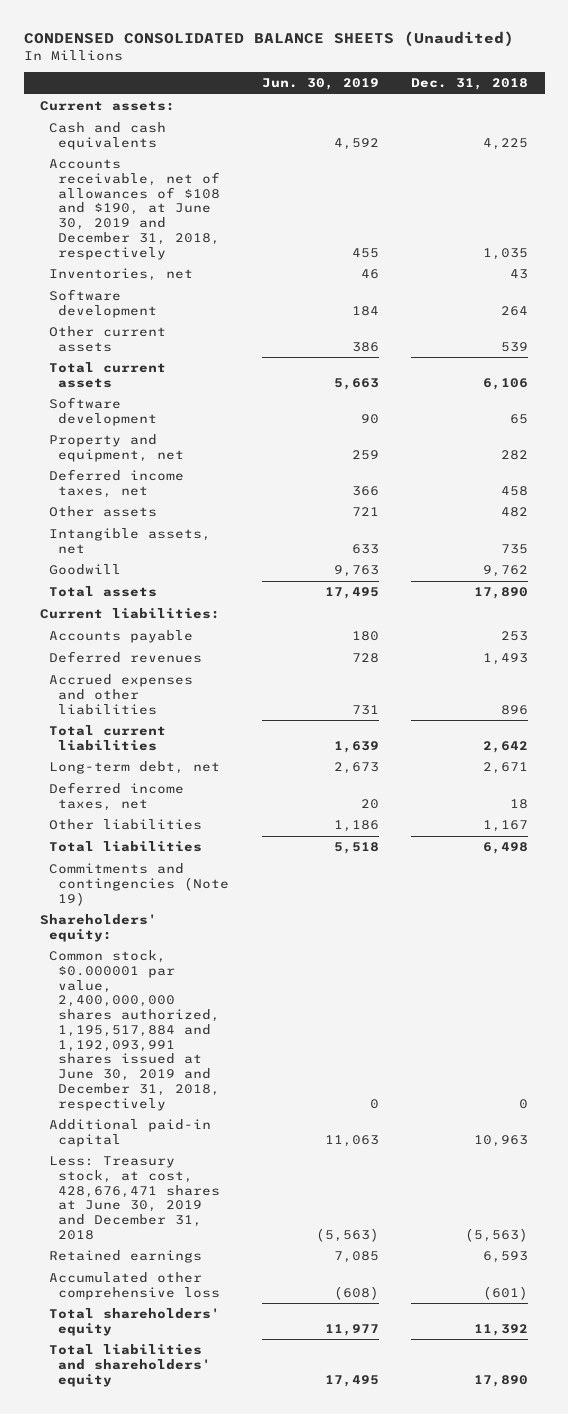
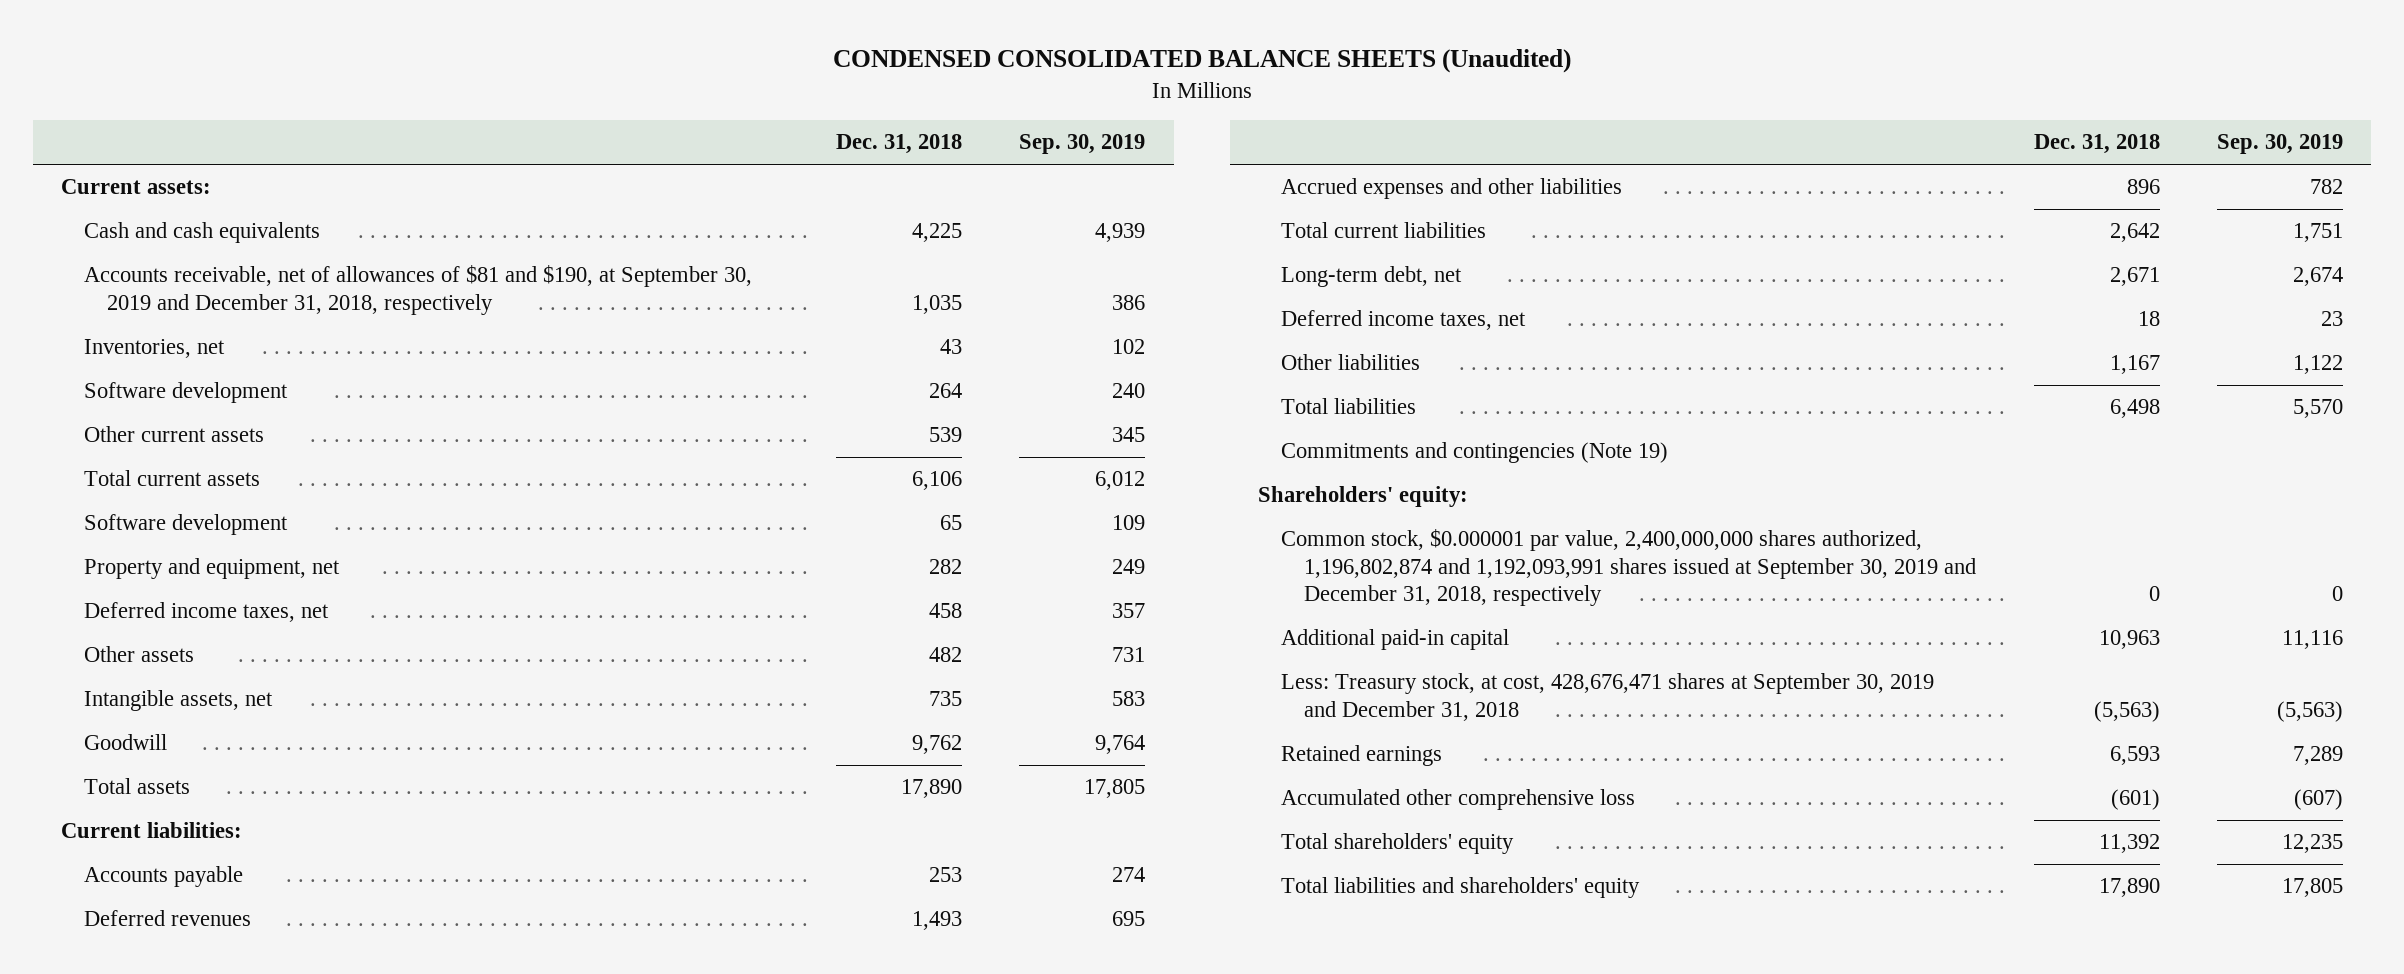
[261,78,379,91] Jun. 30, 2019 -> none
none -> [1019,134,1146,155] Sep. 30, 2019
[48,159,220,260] Accounts receivable, net of allowances of $108 and $190, at June 30, 2019 and December 31, 2018, respectively -> [84,265,753,315] Accounts receivable, net of allowances of $81 and $190, at September 30, 2019 and December 31, 2018, respectively
[48,950,220,1111] Common stock, $0.000001 par value, 2,400,000,000 shares authorized, 1,195,517,884 and 1,192,093,991 shares issued at June 30, 2019 and December 31, 2018, respectively -> [1281,529,1977,607] Common stock, $0.000001 par value, 2,400,000,000 shares authorized, 1,196,802,874 and 1,192,093,991 shares issued at September 30, 2019 and December 31, 2018, respectively
[48,1156,220,1240] Less: Treasury stock, at cost, 428,676,471 shares at June 30, 2019 and December 31, 2018 -> [1281,673,1935,721] Less: Treasury stock, at cost, 428,676,471 shares at September 30, 2019 and December 31, 2018

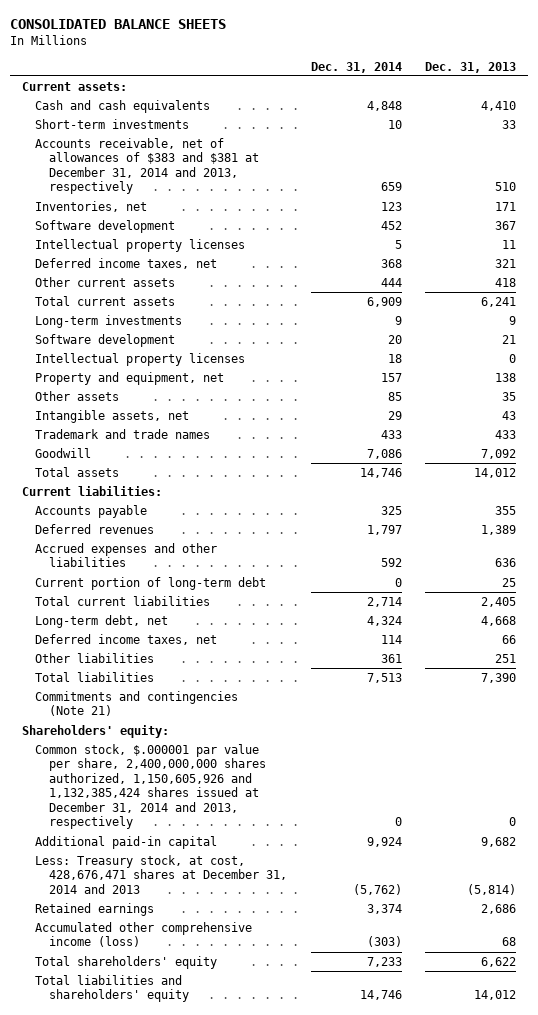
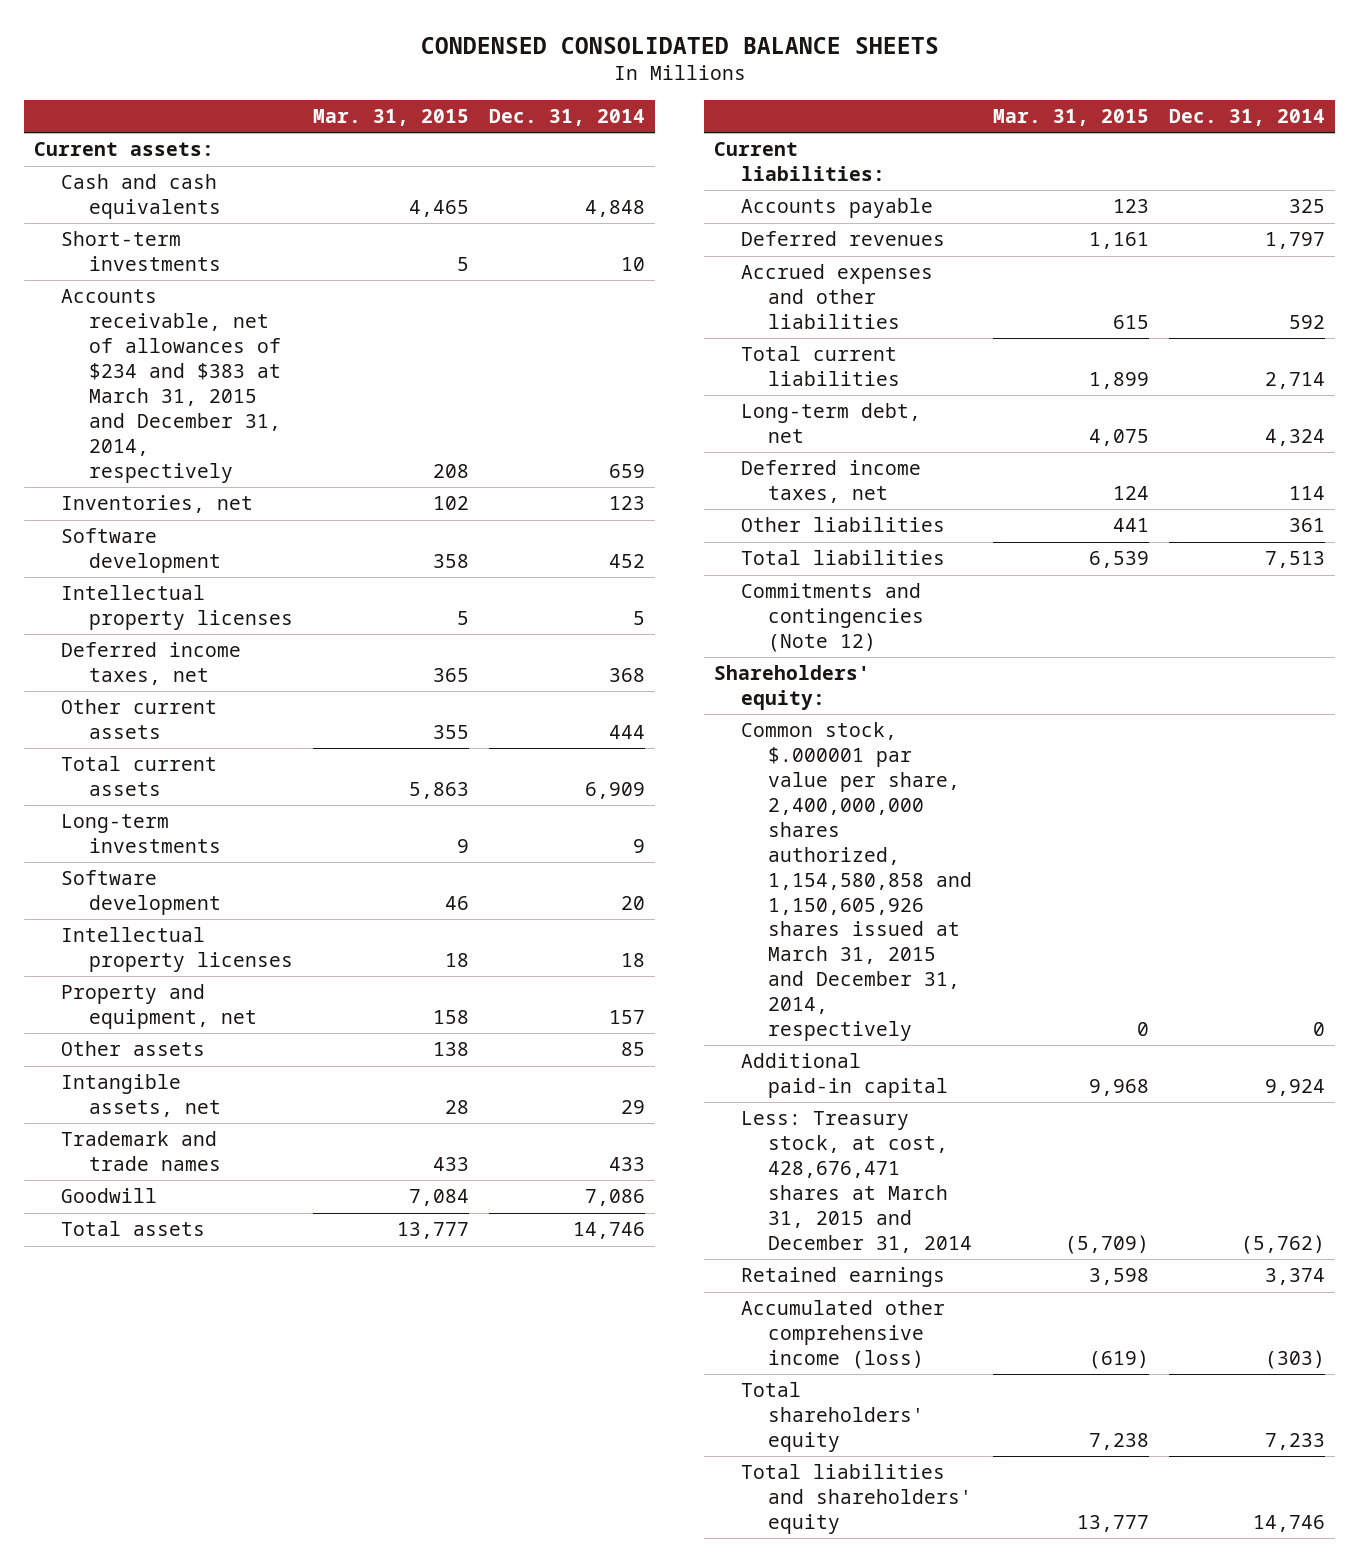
[10,18,227,29] CONSOLIDATED BALANCE SHEETS -> [420,37,939,55] CONDENSED CONSOLIDATED BALANCE SHEETS
[425,61,517,73] Dec. 31, 2013 -> none
none -> [312,109,469,127] Mar. 31, 2015
[35,137,260,195] Accounts receivable, net of allowances of $383 and $381 at December 31, 2014 and 2013, respectively -> [61,289,281,483] Accounts receivable, net of allowances of $234 and $383 at March 31, 2015 and December 31, 2014, respectively
[35,576,267,590] Current portion of long-term debt -> none
[35,690,239,717] Commitments and contingencies (Note 21) -> [741,583,925,653] Commitments and contingencies (Note 12)
[35,743,267,830] Common stock, $.000001 par value per share, 2,400,000,000 shares authorized, 1,150,605,926 and 1,132,385,424 shares issued at December 31, 2014 and 2013, respectively -> [741,722,973,1041] Common stock, $.000001 par value per share, 2,400,000,000 shares authorized, 1,154,580,858 and 1,150,605,926 shares issued at March 31, 2015 and December 31, 2014, respectively
[35,854,288,894] Less: Treasury stock, at cost, 428,676,471 shares at December 31, 2014 and 2013 -> [741,1111,973,1253] Less: Treasury stock, at cost, 428,676,471 shares at March 31, 2015 and December 31, 2014

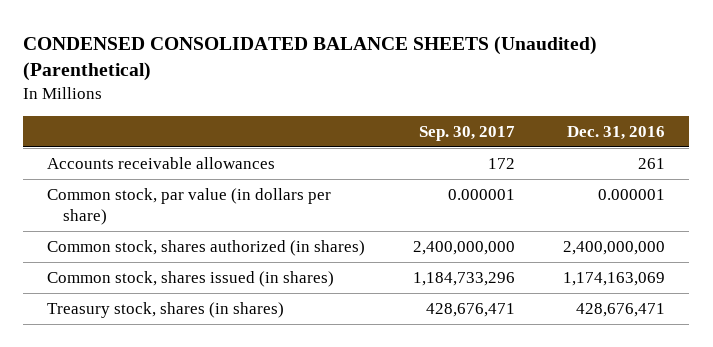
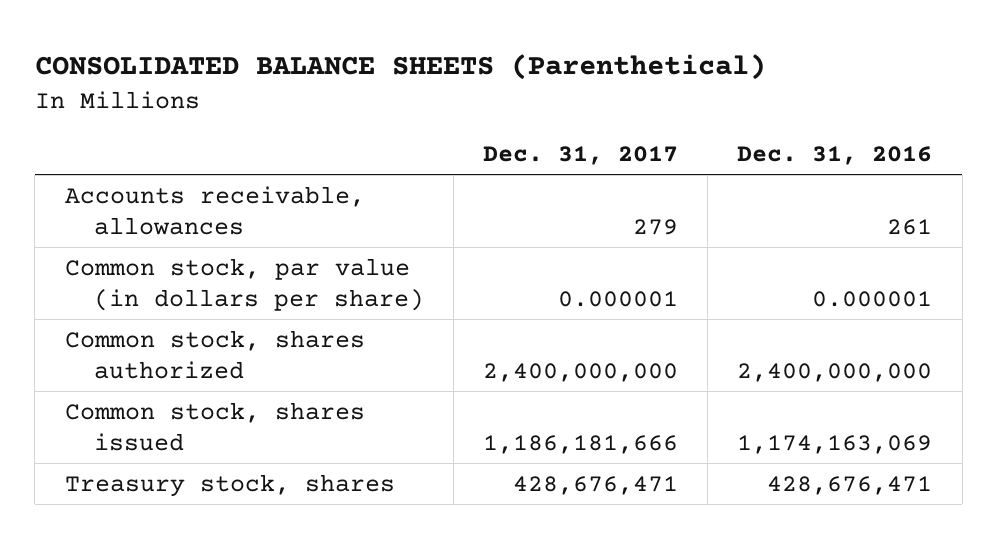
[23,35,598,81] CONDENSED CONSOLIDATED BALANCE SHEETS (Unaudited) (Parenthetical) -> [34,53,766,80] CONSOLIDATED BALANCE SHEETS (Parenthetical)
[419,125,516,141] Sep. 30, 2017 -> none
none -> [483,145,679,165] Dec. 31, 2017
[47,156,276,169] Accounts receivable allowances -> [64,185,365,235] Accounts receivable, allowances
[47,239,366,256] Common stock, shares authorized (in shares) -> [64,329,365,379] Common stock, shares authorized
[47,270,335,287] Common stock, shares issued (in shares) -> [64,401,365,451] Common stock, shares issued
[47,301,285,318] Treasury stock, shares (in shares) -> [64,473,395,497] Treasury stock, shares

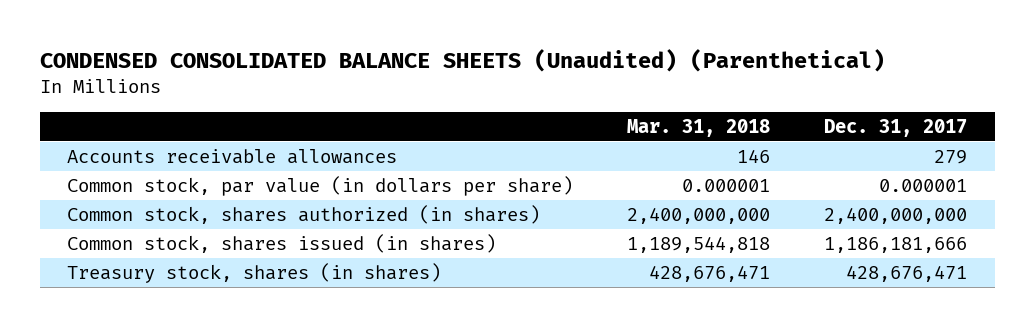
[34,53,766,80] CONSOLIDATED BALANCE SHEETS (Parenthetical) -> [39,49,885,73] CONDENSED CONSOLIDATED BALANCE SHEETS (Unaudited) (Parenthetical)
[737,145,933,165] Dec. 31, 2016 -> none
none -> [627,118,771,137] Mar. 31, 2018
[64,185,365,235] Accounts receivable, allowances -> [66,148,397,164] Accounts receivable allowances
[64,329,365,379] Common stock, shares authorized -> [66,204,540,224] Common stock, shares authorized (in shares)
[64,401,365,451] Common stock, shares issued -> [66,233,496,253] Common stock, shares issued (in shares)
[64,473,395,497] Treasury stock, shares -> [66,262,441,283] Treasury stock, shares (in shares)

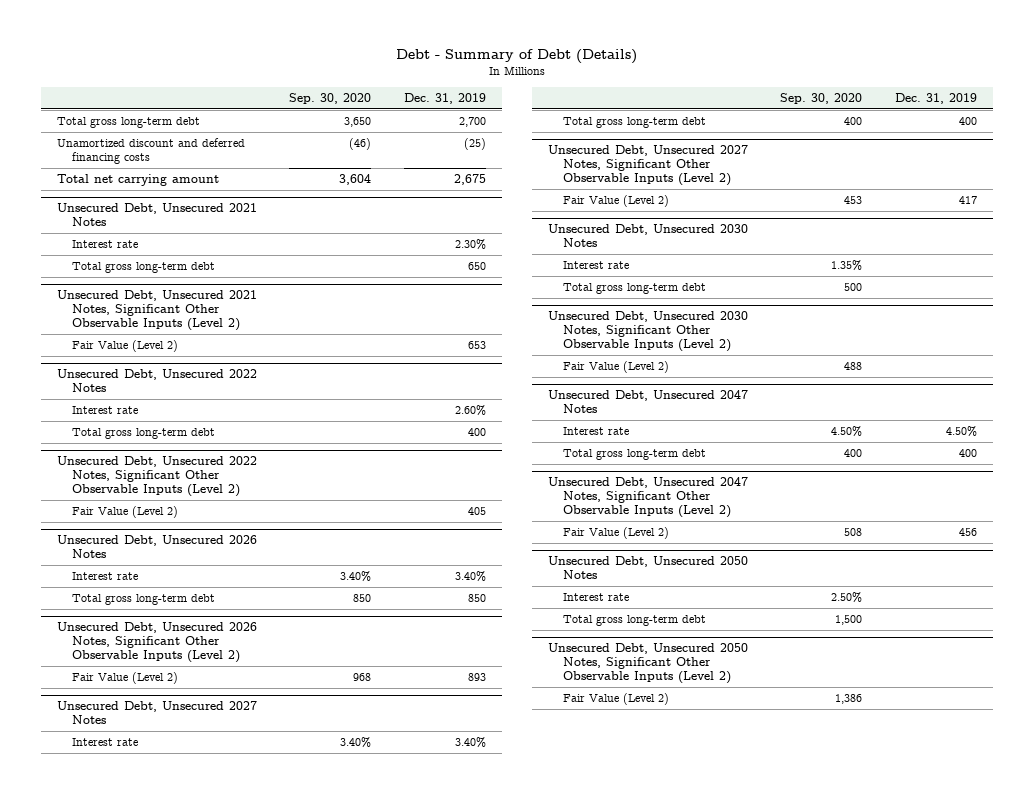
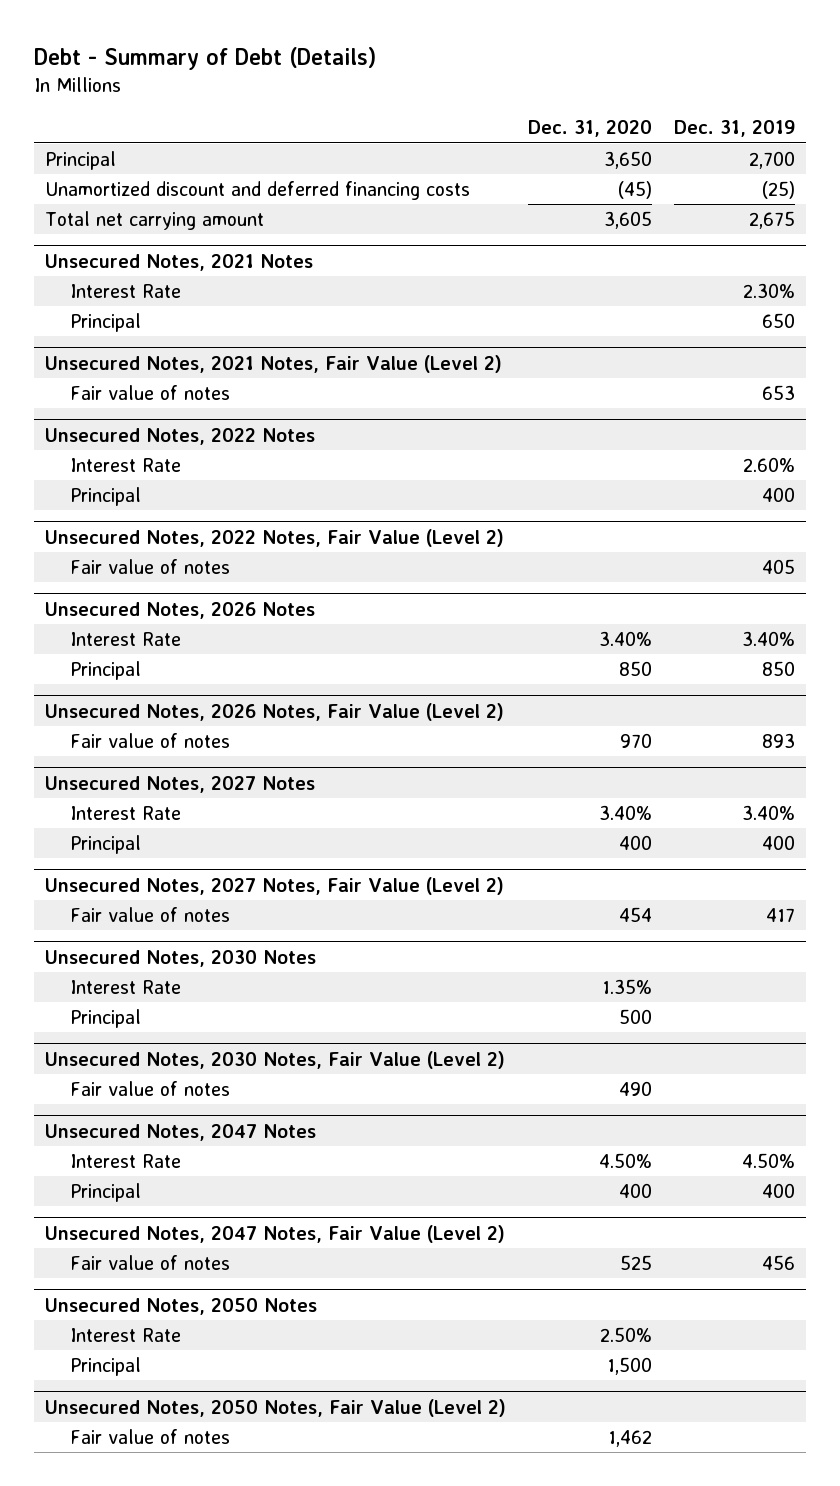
[289,93,372,105] Sep. 30, 2020 -> none
none -> [527,120,652,138] Dec. 31, 2020
[56,116,200,128] Total gross long-term debt -> [45,150,117,170] Principal
[56,289,257,332] Unsecured Debt, Unsecured 2021 Notes, Significant Other Observable Inputs (Level 2) -> none
[56,455,257,498] Unsecured Debt, Unsecured 2022 Notes, Significant Other Observable Inputs (Level 2) -> none
[56,621,257,664] Unsecured Debt, Unsecured 2026 Notes, Significant Other Observable Inputs (Level 2) -> none
[548,144,749,187] Unsecured Debt, Unsecured 2027 Notes, Significant Other Observable Inputs (Level 2) -> none
[548,310,749,353] Unsecured Debt, Unsecured 2030 Notes, Significant Other Observable Inputs (Level 2) -> none
[548,476,749,519] Unsecured Debt, Unsecured 2047 Notes, Significant Other Observable Inputs (Level 2) -> none
[548,642,749,685] Unsecured Debt, Unsecured 2050 Notes, Significant Other Observable Inputs (Level 2) -> none
[56,202,257,226] Unsecured Debt, Unsecured 2021 Notes -> [45,253,314,271] Unsecured Notes, 2021 Notes
[71,239,138,248] Interest rate -> [69,283,181,298] Interest Rate
[71,261,215,273] Total gross long-term debt -> [69,312,141,332] Principal
none -> [45,354,503,373] Unsecured Notes, 2021 Notes, Fair Value (Level 2)
[71,339,178,352] Fair Value (Level 2) -> [69,384,230,400] Fair value of notes
[56,368,257,392] Unsecured Debt, Unsecured 2022 Notes -> [45,427,316,445] Unsecured Notes, 2022 Notes
[71,405,138,414] Interest rate -> [69,457,181,472] Interest Rate
[71,427,215,439] Total gross long-term debt -> [69,486,141,506] Principal
none -> [45,528,505,547] Unsecured Notes, 2022 Notes, Fair Value (Level 2)
[71,505,178,518] Fair Value (Level 2) -> [69,558,230,574] Fair value of notes
[56,534,257,558] Unsecured Debt, Unsecured 2026 Notes -> [45,601,316,619] Unsecured Notes, 2026 Notes
[71,571,138,580] Interest rate -> [69,631,181,646] Interest Rate
[71,593,215,605] Total gross long-term debt -> [69,660,141,680] Principal
none -> [45,702,505,721] Unsecured Notes, 2026 Notes, Fair Value (Level 2)
[71,671,178,684] Fair Value (Level 2) -> [69,732,230,748] Fair value of notes
[56,700,257,724] Unsecured Debt, Unsecured 2027 Notes -> [45,775,316,793] Unsecured Notes, 2027 Notes
[71,737,138,746] Interest rate -> [69,805,181,820] Interest Rate
[562,116,706,128] Total gross long-term debt -> [69,834,141,854] Principal
none -> [45,876,505,895] Unsecured Notes, 2027 Notes, Fair Value (Level 2)
[562,194,669,207] Fair Value (Level 2) -> [69,906,230,922] Fair value of notes
[548,223,749,247] Unsecured Debt, Unsecured 2030 Notes -> [45,949,317,967] Unsecured Notes, 2030 Notes
[562,260,629,269] Interest rate -> [69,979,181,994] Interest Rate
[562,282,706,294] Total gross long-term debt -> [69,1008,141,1028] Principal
none -> [45,1050,506,1069] Unsecured Notes, 2030 Notes, Fair Value (Level 2)
[562,360,669,373] Fair Value (Level 2) -> [69,1080,230,1096] Fair value of notes
[548,389,749,413] Unsecured Debt, Unsecured 2047 Notes -> [45,1123,317,1141] Unsecured Notes, 2047 Notes
[562,426,629,435] Interest rate -> [69,1153,181,1168] Interest Rate
[562,448,706,460] Total gross long-term debt -> [69,1182,141,1202] Principal
none -> [45,1224,506,1243] Unsecured Notes, 2047 Notes, Fair Value (Level 2)
[562,526,669,539] Fair Value (Level 2) -> [69,1254,230,1270] Fair value of notes
[548,555,749,579] Unsecured Debt, Unsecured 2050 Notes -> [45,1297,318,1315] Unsecured Notes, 2050 Notes
[562,592,629,601] Interest rate -> [69,1327,181,1342] Interest Rate
[562,614,706,626] Total gross long-term debt -> [69,1356,141,1376] Principal
none -> [45,1398,507,1417] Unsecured Notes, 2050 Notes, Fair Value (Level 2)
[562,692,669,705] Fair Value (Level 2) -> [69,1428,230,1444] Fair value of notes

